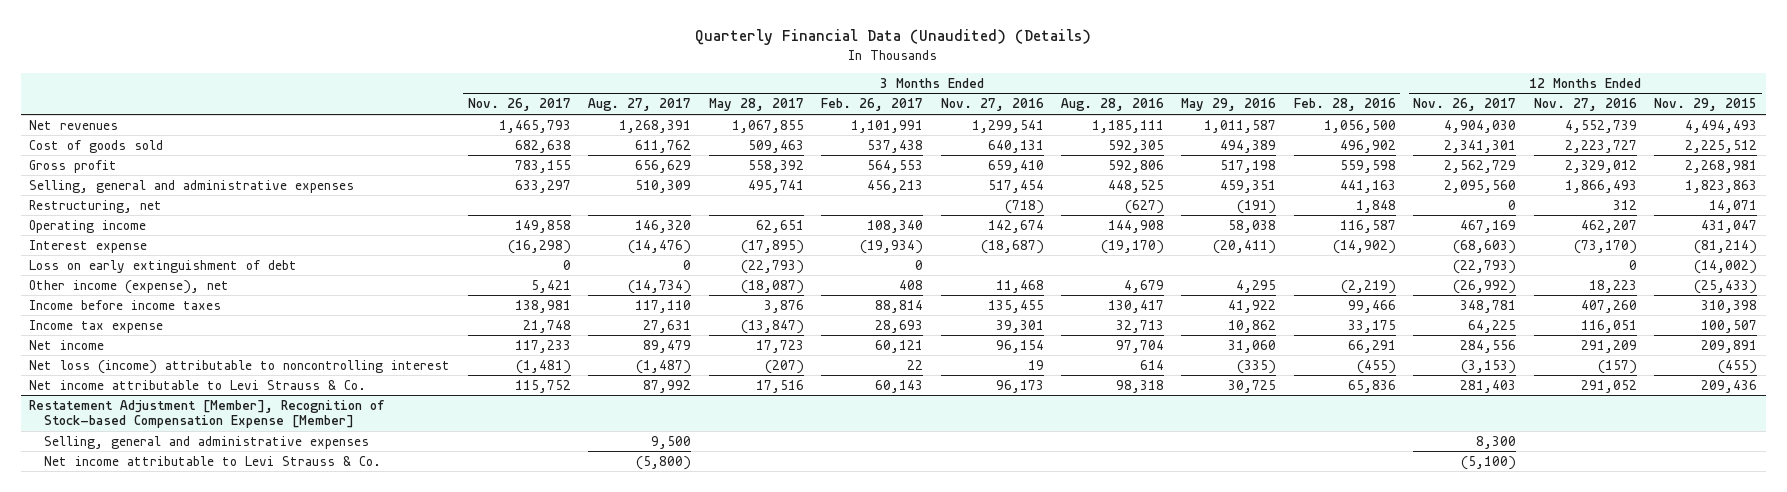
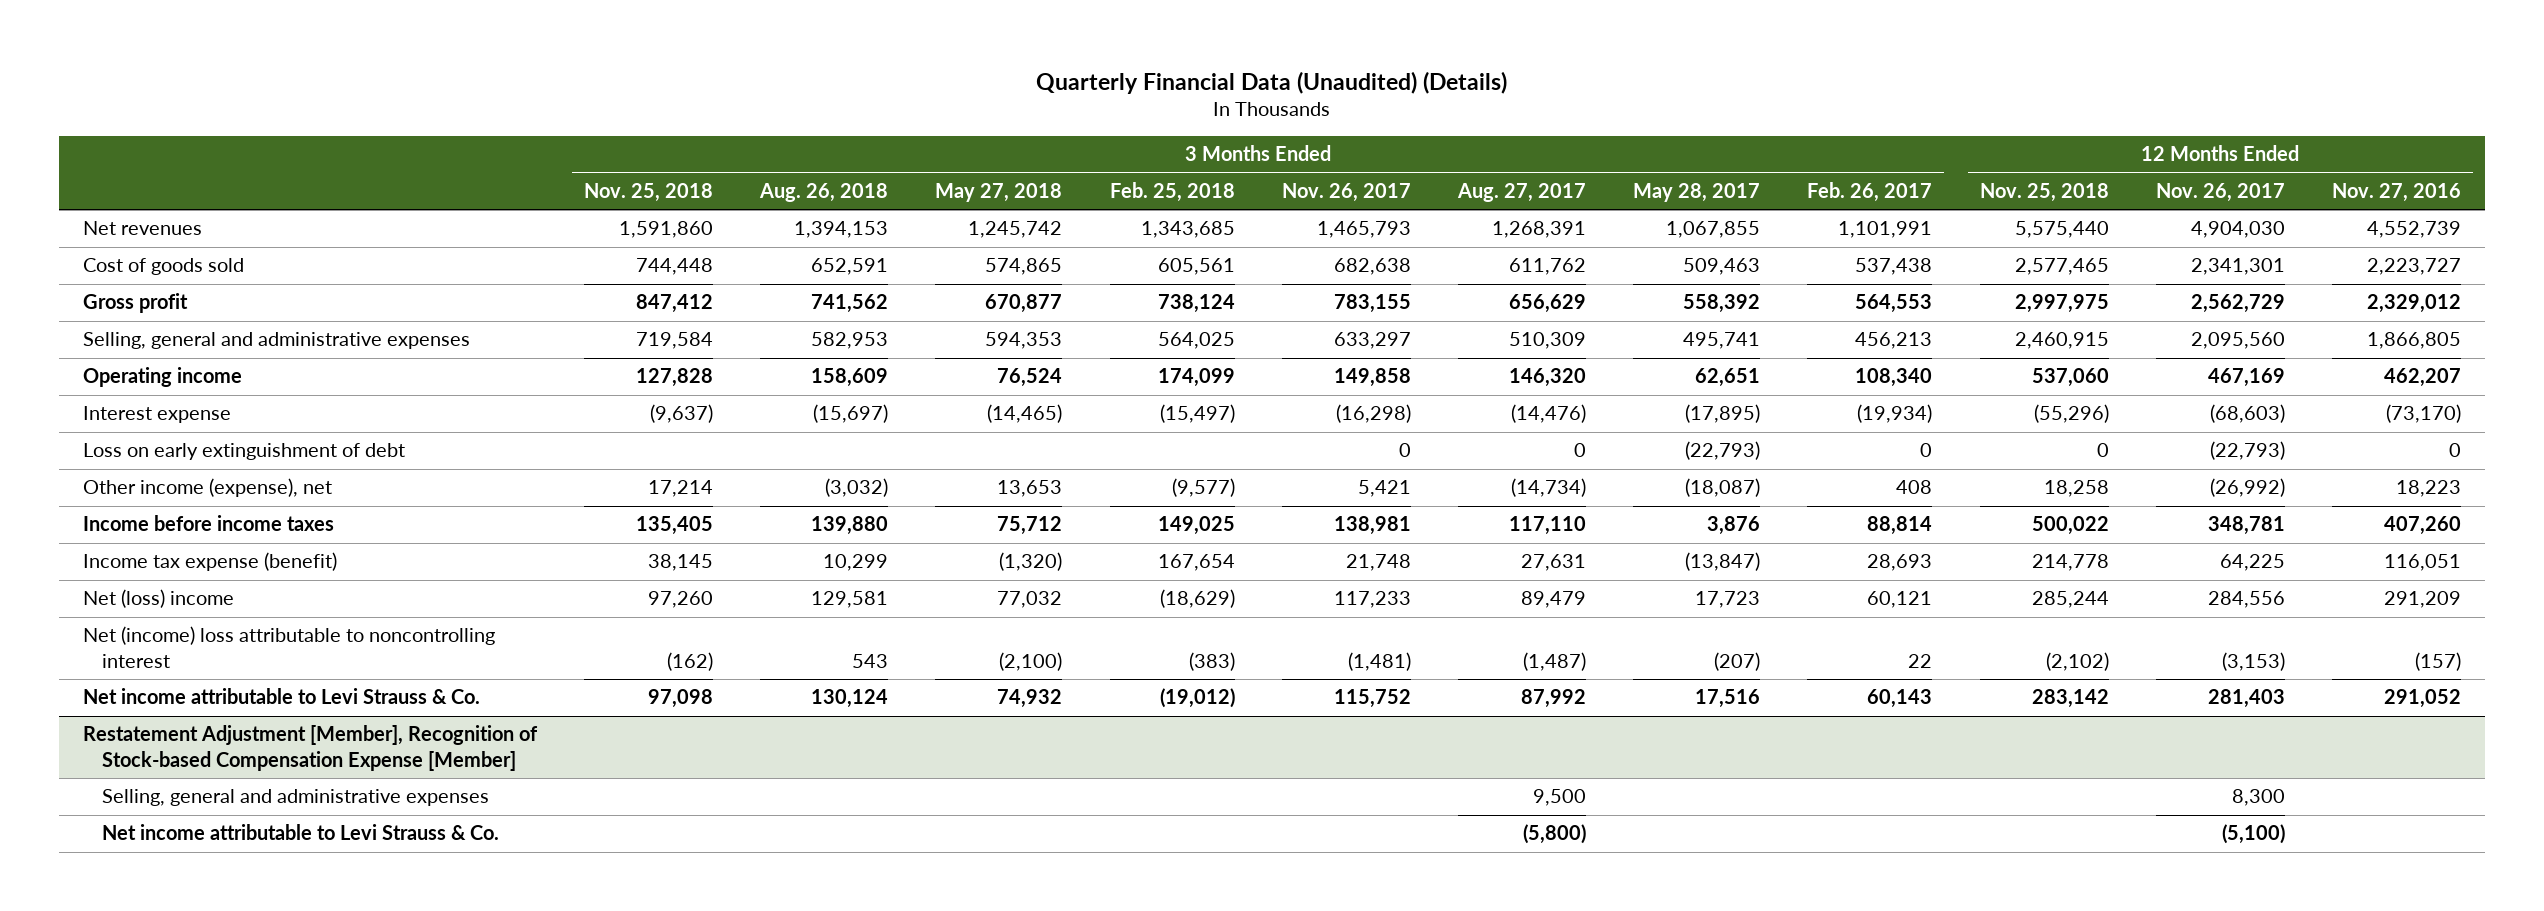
[940,98,1044,112] Nov. 27, 2016 -> none
[1061,98,1165,112] Aug. 28, 2016 -> none
[1181,98,1277,112] May 29, 2016 -> none
[1293,98,1396,112] Feb. 28, 2016 -> none
[1654,98,1758,112] Nov. 29, 2015 -> none
none -> [584,183,714,203] Nov. 25, 2018
none -> [759,183,889,203] Aug. 26, 2018
none -> [935,183,1063,203] May 27, 2018
none -> [1109,182,1235,203] Feb. 25, 2018
none -> [1979,183,2109,203] Nov. 25, 2018
[29,199,163,213] Restructuring, net -> none
[1564,179,1637,193] 1,866,493 -> [2367,332,2462,350] 1,866,805
[29,319,164,333] Income tax expense -> [82,552,337,572] Income tax expense (benefit)
[29,339,105,350] Net income -> [82,589,234,609] Net (loss) income
[29,359,451,374] Net loss (income) attributable to noncontrolling interest -> [82,626,495,668] Net (income) loss attributable to noncontrolling interest

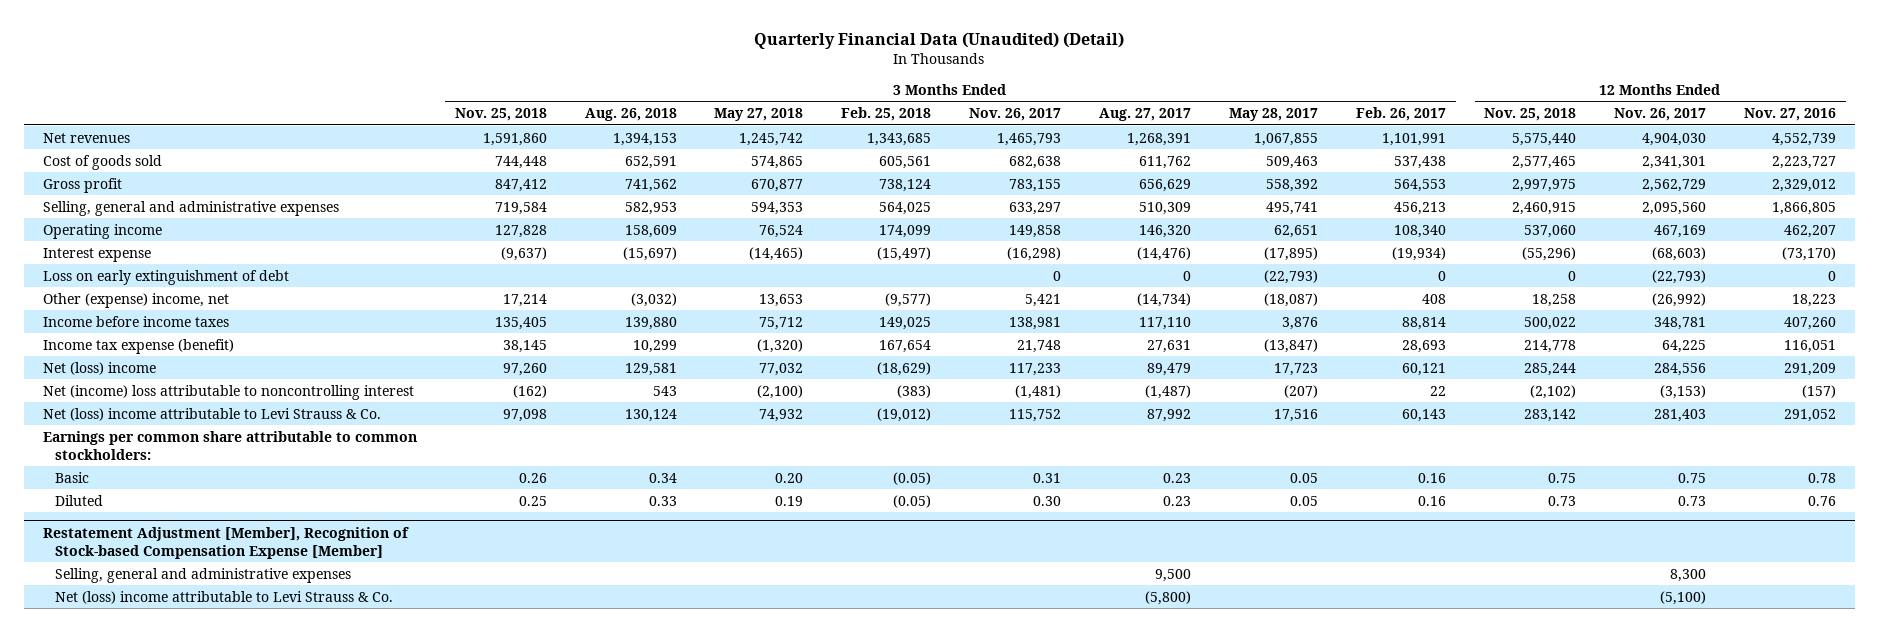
[1035,70,1507,94] Quarterly Financial Data (Unaudited) (Details) -> [754,32,1125,50] Quarterly Financial Data (Unaudited) (Detail)
[82,478,332,498] Other income (expense), net -> [42,292,229,308] Other (expense) income, net
[82,688,480,705] Net income attributable to Levi Strauss & Co. -> [42,407,381,421] Net (loss) income attributable to Levi Strauss & Co.
none -> [42,430,417,460] Earnings per common share attributable to common stockholders:
none -> [54,471,89,483] Basic
none -> [54,494,103,506] Diluted
[102,824,500,841] Net income attributable to Levi Strauss & Co. -> [54,590,393,604] Net (loss) income attributable to Levi Strauss & Co.

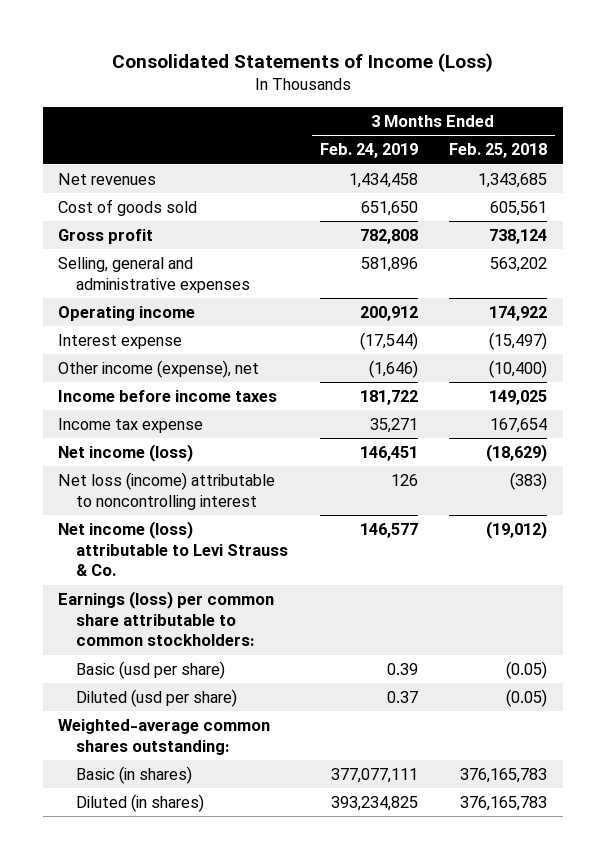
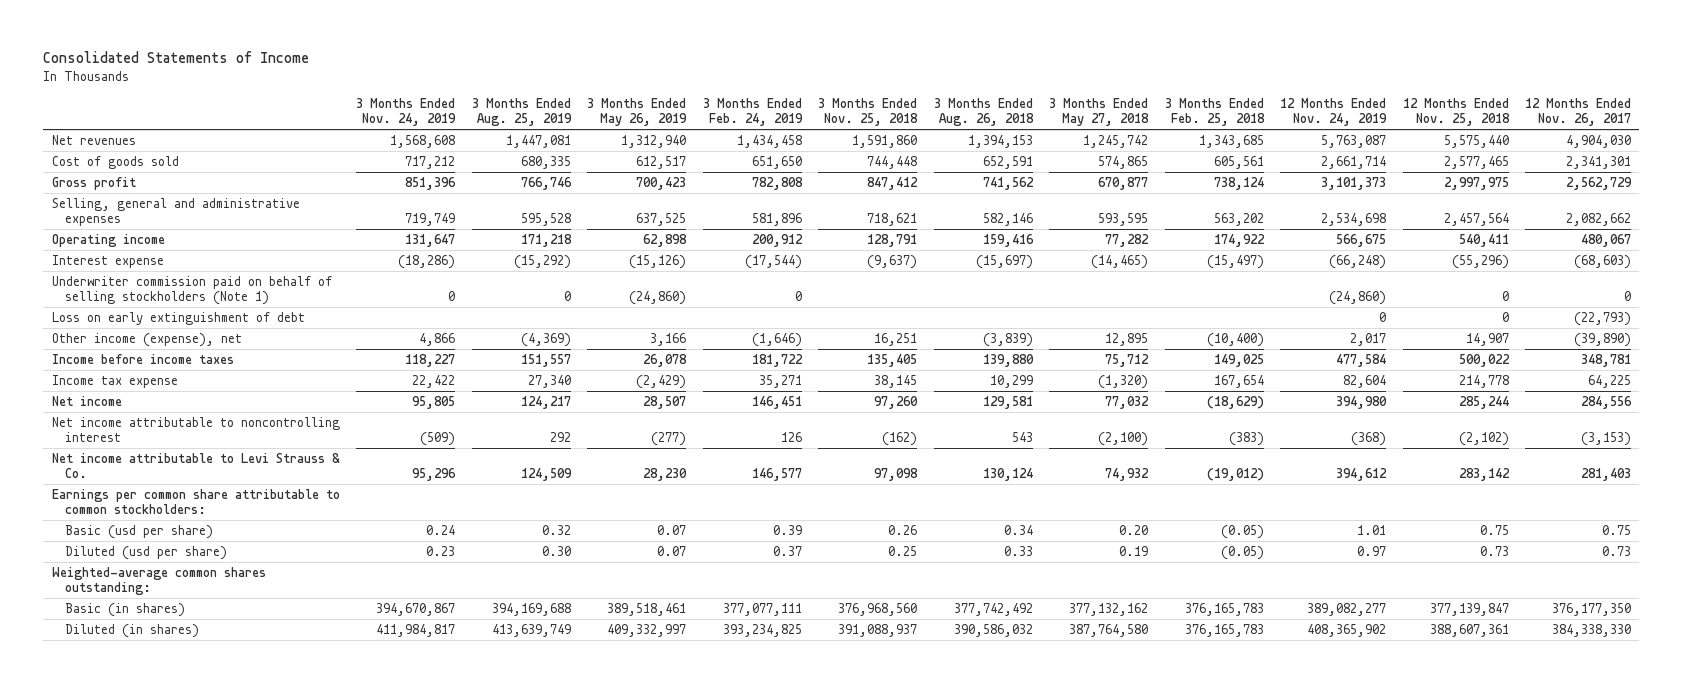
[111,53,493,73] Consolidated Statements of Income (Loss) -> [43,51,310,64] Consolidated Statements of Income
none -> [356,98,457,127] 3 Months Ended Nov. 24, 2019
none -> [471,98,572,127] 3 Months Ended Aug. 25, 2019
none -> [587,98,688,127] 3 Months Ended May 26, 2019
none -> [818,98,919,127] 3 Months Ended Nov. 25, 2018
none -> [933,98,1034,127] 3 Months Ended Aug. 26, 2018
none -> [1049,98,1150,127] 3 Months Ended May 27, 2018
none -> [1280,98,1388,127] 12 Months Ended Nov. 24, 2019
none -> [1402,98,1510,127] 12 Months Ended Nov. 25, 2018
none -> [1525,98,1632,127] 12 Months Ended Nov. 26, 2017
none -> [51,275,332,306] Underwriter commission paid on behalf of selling stockholders (Note 1)
none -> [51,311,305,325] Loss on early extinguishment of debt
[58,444,194,463] Net income (loss) -> [51,395,122,406] Net income
[58,472,276,510] Net loss (income) attributable to noncontrolling interest -> [51,416,340,443] Net income attributable to noncontrolling interest
[58,521,288,577] Net income (loss) attributable to Levi Strauss & Co. -> [51,452,340,479] Net income attributable to Levi Strauss & Co.
[58,591,275,647] Earnings (loss) per common share attributable to common stockholders: -> [51,488,340,515] Earnings per common share attributable to common stockholders:

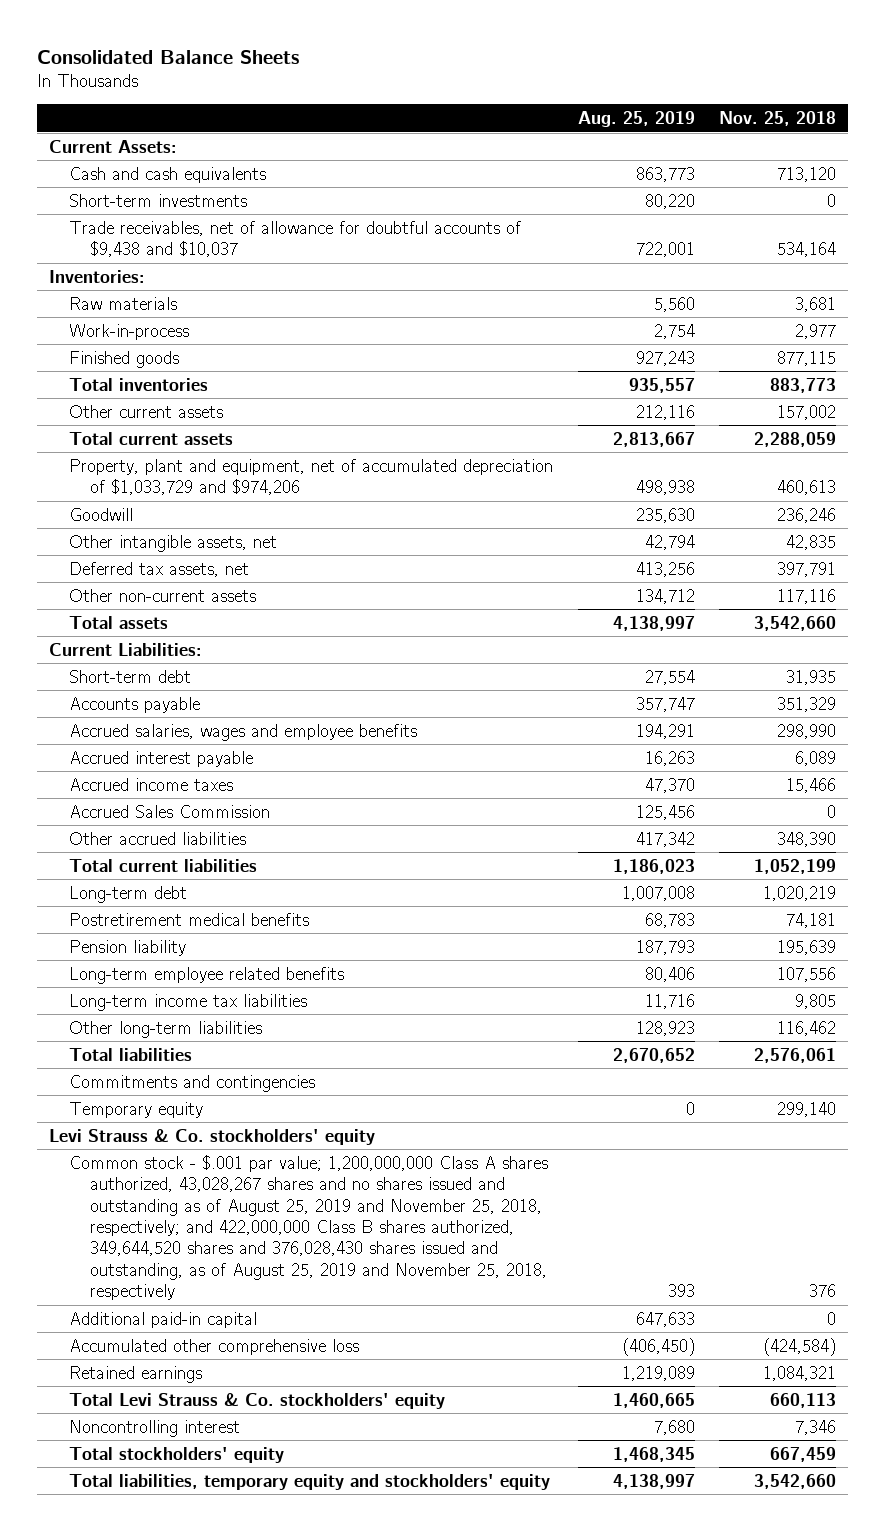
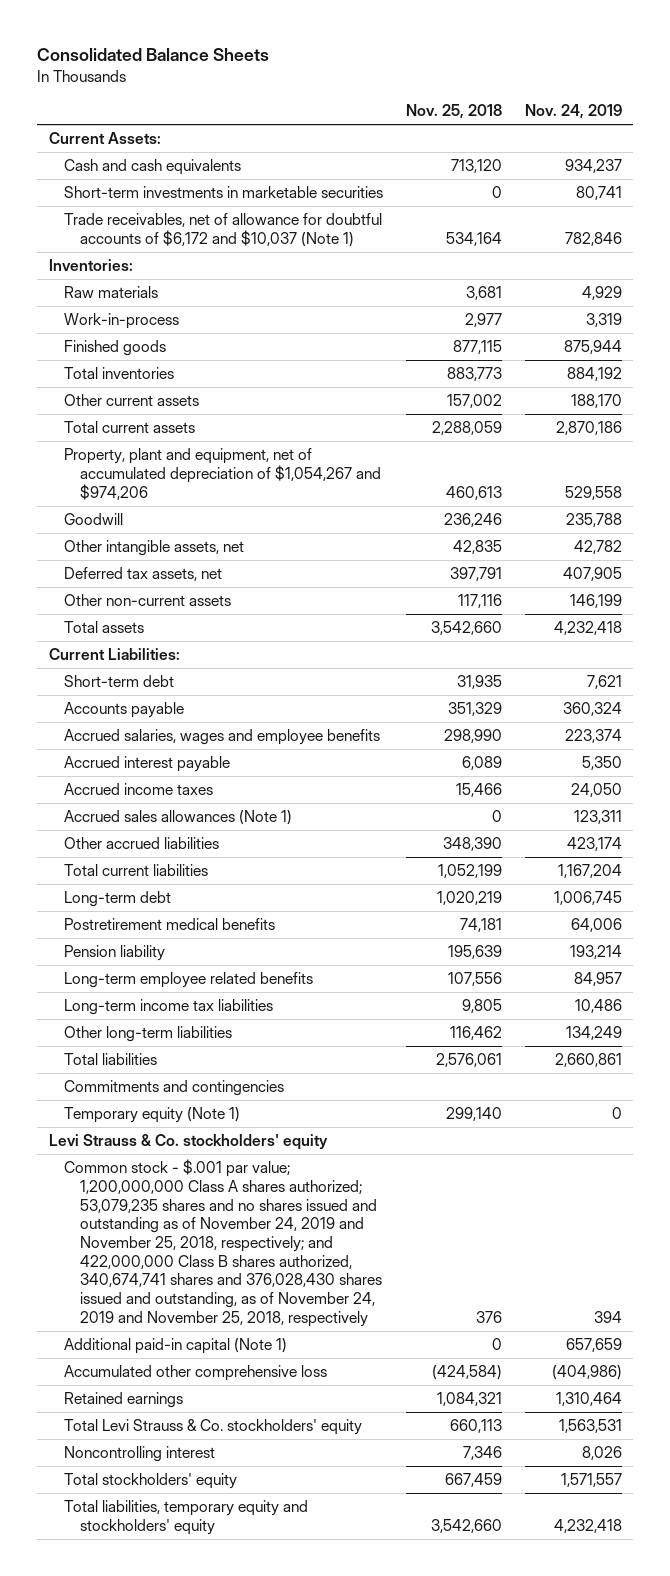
[577,111,695,128] Aug. 25, 2019 -> none
none -> [524,104,622,120] Nov. 24, 2019
[69,193,248,207] Short-term investments -> [64,186,384,199] Short-term investments in marketable securities
[69,220,522,258] Trade receivables, net of allowance for doubtful accounts of $9,438 and $10,037 -> [64,213,383,247] Trade receivables, net of allowance for doubtful accounts of $6,172 and $10,037 (Note 1)
[69,458,554,496] Property, plant and equipment, net of accumulated depreciation of $1,033,729 and $974,206 -> [64,448,382,500] Property, plant and equipment, net of accumulated depreciation of $1,054,267 and $974,206
[69,804,271,818] Accrued Sales Commission -> [64,810,293,826] Accrued sales allowances (Note 1)
[69,1101,204,1118] Temporary equity -> [64,1107,241,1124] Temporary equity (Note 1)
[69,1154,549,1301] Common stock - $.001 par value; 1,200,000,000 Class A shares authorized, 43,028,267 shares and no shares issued and outstanding as of August 25, 2019 and November 25, 2018, respectively; and 422,000,000 Class B shares authorized, 349,644,520 shares and 376,028,430 shares issued and outstanding, as of August 25, 2019 and November 25, 2018, respectively -> [64,1159,383,1327] Common stock - $.001 par value; 1,200,000,000 Class A shares authorized; 53,079,235 shares and no shares issued and outstanding as of November 24, 2019 and November 25, 2018, respectively; and 422,000,000 Class B shares authorized, 340,674,741 shares and 376,028,430 shares issued and outstanding, as of November 24, 2019 and November 25, 2018, respectively
[69,1311,258,1328] Additional paid-in capital -> [64,1338,288,1355] Additional paid-in capital (Note 1)

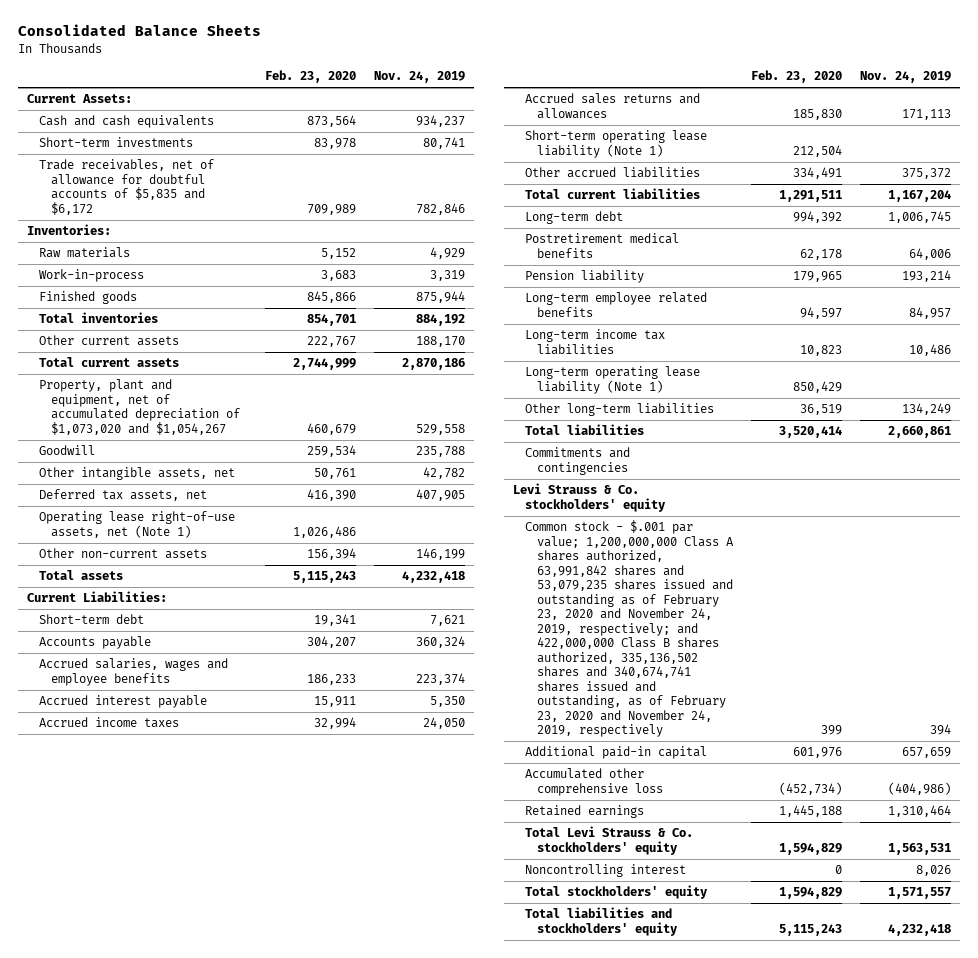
[406,104,503,120] Nov. 25, 2018 -> none
none -> [264,70,356,84] Feb. 23, 2020
[64,186,384,199] Short-term investments in marketable securities -> [38,137,193,148] Short-term investments
[64,213,383,247] Trade receivables, net of allowance for doubtful accounts of $6,172 and $10,037 (Note 1) -> [38,159,214,215] Trade receivables, net of allowance for doubtful accounts of $5,835 and $6,172
[64,448,382,500] Property, plant and equipment, net of accumulated depreciation of $1,054,267 and $974,206 -> [38,379,240,435] Property, plant and equipment, net of accumulated depreciation of $1,073,020 and $1,054,267
none -> [38,511,235,538] Operating lease right-of-use assets, net (Note 1)
[64,810,293,826] Accrued sales allowances (Note 1) -> none
none -> [525,93,701,119] Accrued sales returns and allowances
none -> [525,130,708,158] Short-term operating lease liability (Note 1)
[566,837,622,852] 423,174 -> [902,168,952,180] 375,372
none -> [525,366,701,394] Long-term operating lease liability (Note 1)
[64,1107,241,1124] Temporary equity (Note 1) -> none
[64,1159,383,1327] Common stock - $.001 par value; 1,200,000,000 Class A shares authorized; 53,079,235 shares and no shares issued and outstanding as of November 24, 2019 and November 25, 2018, respectively; and 422,000,000 Class B shares authorized, 340,674,741 shares and 376,028,430 shares issued and outstanding, as of November 24, 2019 and November 25, 2018, respectively -> [525,520,735,738] Common stock - $.001 par value; 1,200,000,000 Class A shares authorized, 63,991,842 shares and 53,079,235 shares issued and outstanding as of February 23, 2020 and November 24, 2019, respectively; and 422,000,000 Class B shares authorized, 335,136,502 shares and 340,674,741 shares issued and outstanding, as of February 23, 2020 and November 24, 2019, respectively
[64,1338,288,1355] Additional paid-in capital (Note 1) -> [525,746,708,760] Additional paid-in capital
[64,1500,309,1535] Total liabilities, temporary equity and stockholders' equity -> [525,907,679,936] Total liabilities and stockholders' equity

